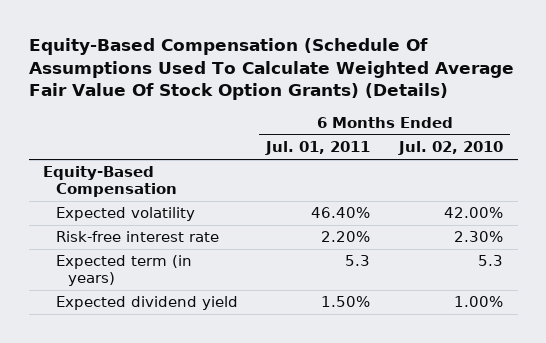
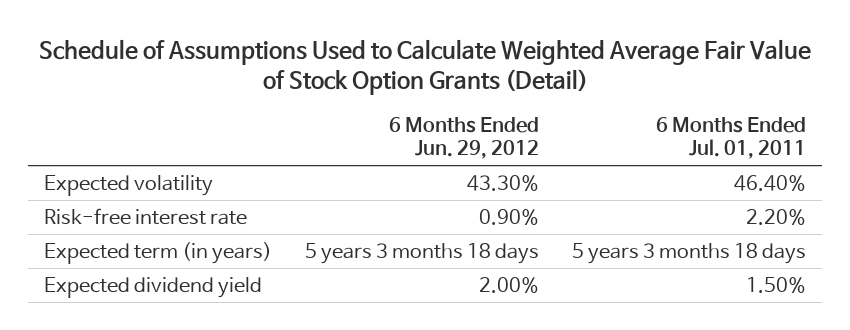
[28,38,514,100] Equity-Based Compensation (Schedule Of Assumptions Used To Calculate Weighted Average Fair Value Of Stock Option Grants) (Details) -> [38,39,811,96] Schedule of Assumptions Used to Calculate Weighted Average Fair Value of Stock Option Grants (Detail)
[398,141,504,156] Jul. 02, 2010 -> none
none -> [388,116,539,160] 6 Months Ended Jun. 29, 2012
[42,166,177,198] Equity-Based Compensation -> none
[345,255,371,267] 5.3 -> [571,243,806,265] 5 years 3 months 18 days

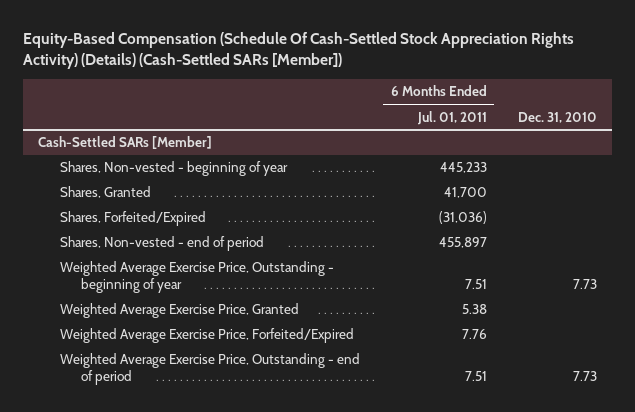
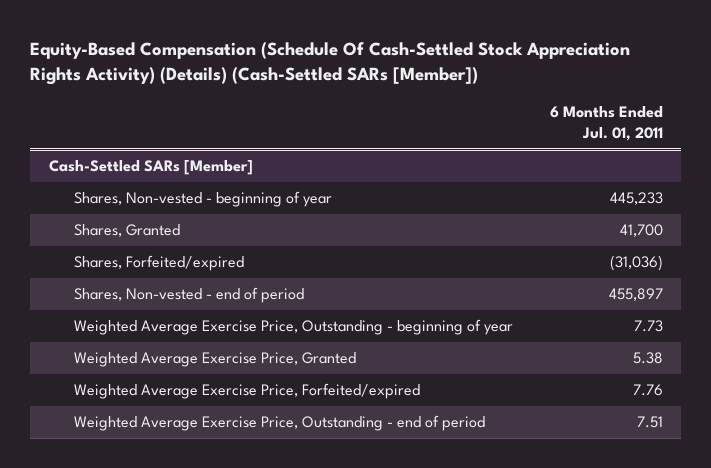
[517,111,597,123] Dec. 31, 2010 -> none
[59,211,206,227] Shares, Forfeited/Expired -> [73,255,244,272] Shares, Forfeited/expired
[464,278,487,289] 7.51 -> [633,320,663,333] 7.73
[59,328,354,344] Weighted Average Exercise Price, Forfeited/Expired -> [73,383,420,400] Weighted Average Exercise Price, Forfeited/expired

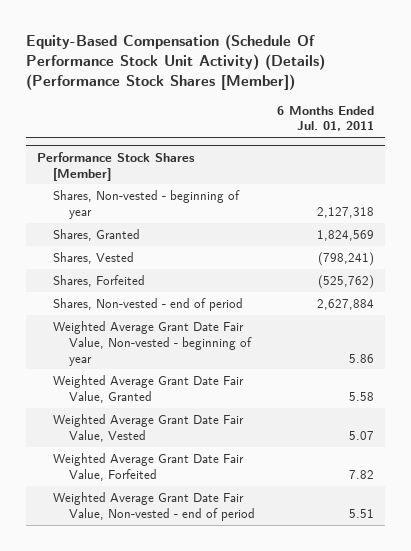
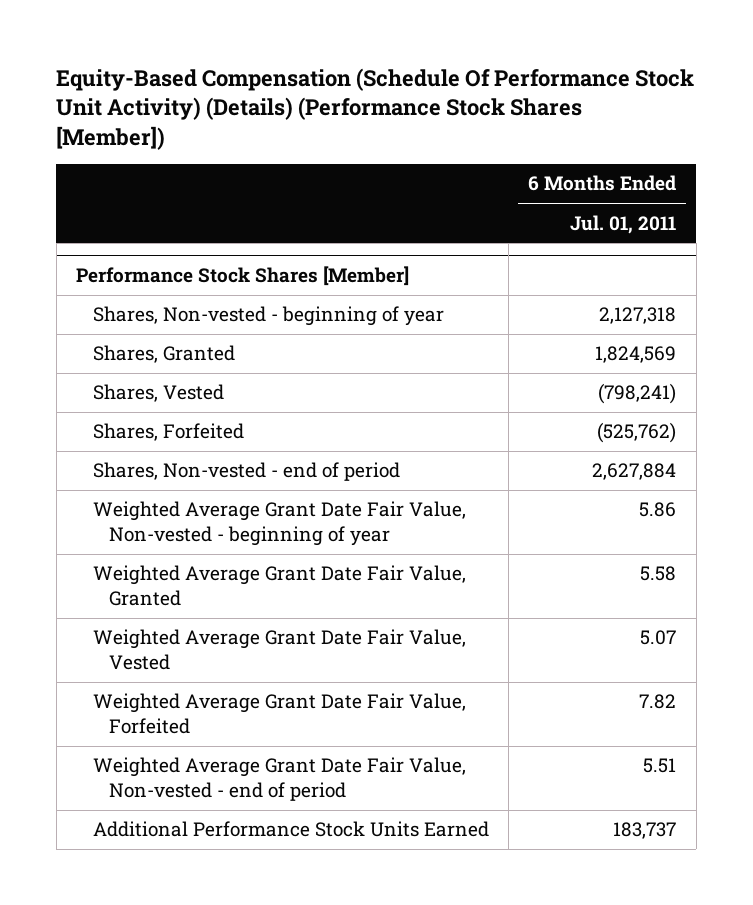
none -> [92,821,489,838] Additional Performance Stock Units Earned

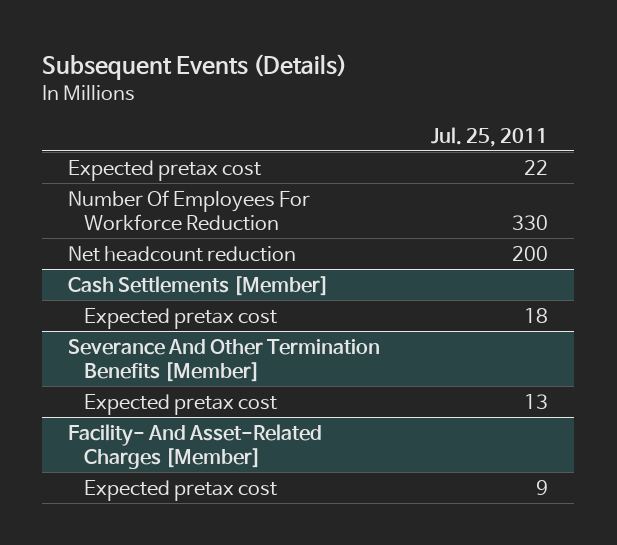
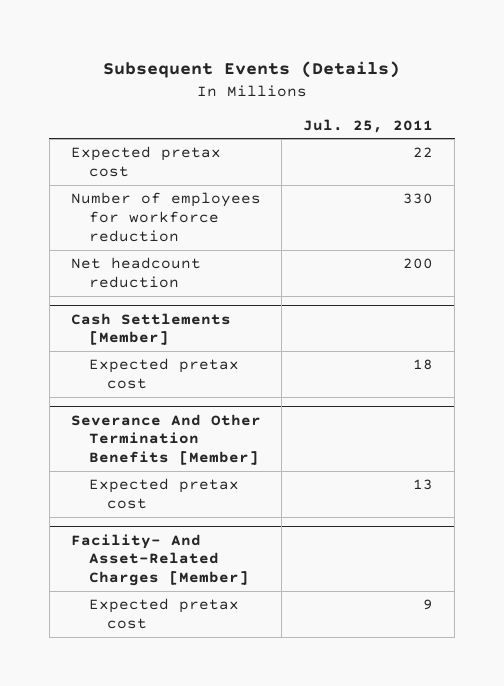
[68,189,311,231] Number Of Employees For Workforce Reduction -> [70,192,261,242] Number of employees for workforce reduction

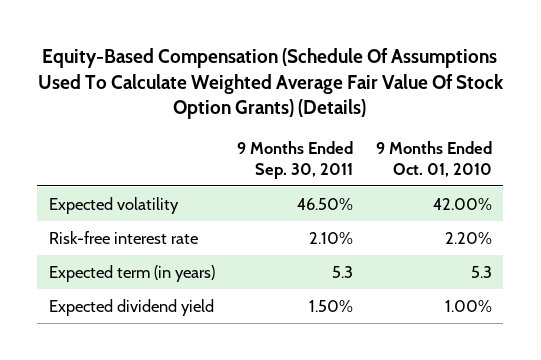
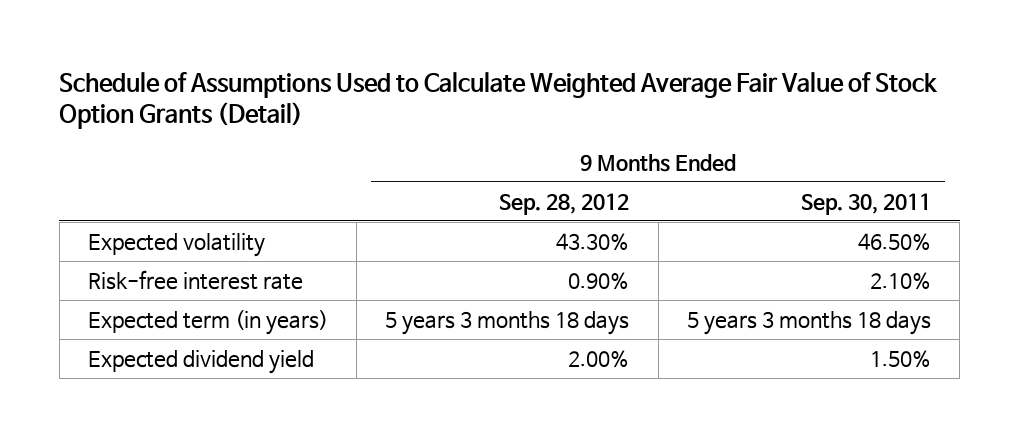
[38,47,505,120] Equity-Based Compensation (Schedule Of Assumptions Used To Calculate Weighted Average Fair Value Of Stock Option Grants) (Details) -> [59,71,939,130] Schedule of Assumptions Used to Calculate Weighted Average Fair Value of Stock Option Grants (Detail)
[376,140,493,177] 9 Months Ended Oct. 01, 2010 -> none
none -> [499,192,630,215] Sep. 28, 2012
[332,265,354,278] 5.3 -> [686,310,931,335] 5 years 3 months 18 days

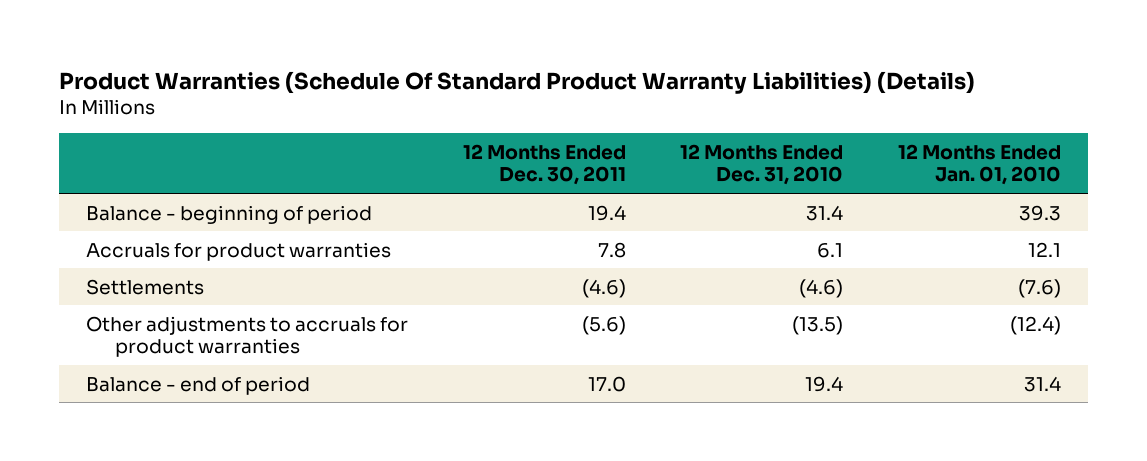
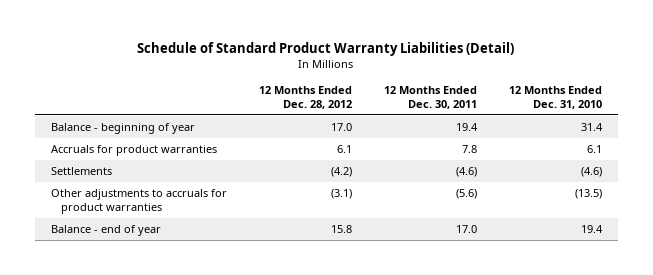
[59,70,976,94] Product Warranties (Schedule Of Standard Product Warranty Liabilities) (Details) -> [137,41,515,56] Schedule of Standard Product Warranty Liabilities (Detail)
[897,143,1061,186] 12 Months Ended Jan. 01, 2010 -> none
none -> [259,85,353,109] 12 Months Ended Dec. 28, 2012
[86,204,373,224] Balance - beginning of period -> [51,123,196,135] Balance - beginning of year
[86,375,311,395] Balance - end of period -> [51,225,162,237] Balance - end of year

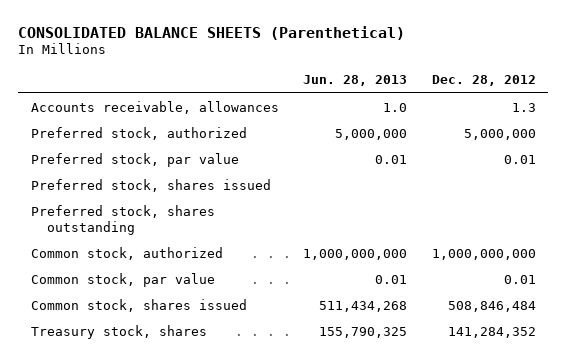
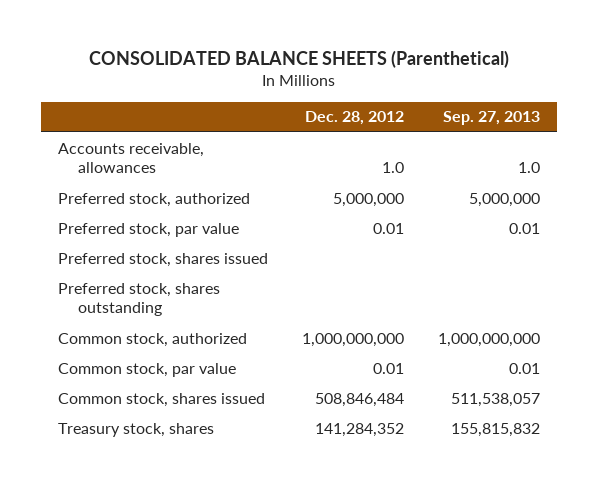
[303,75,408,87] Jun. 28, 2013 -> none
none -> [443,111,541,126] Sep. 27, 2013
[512,102,537,112] 1.3 -> [382,162,405,174] 1.0

